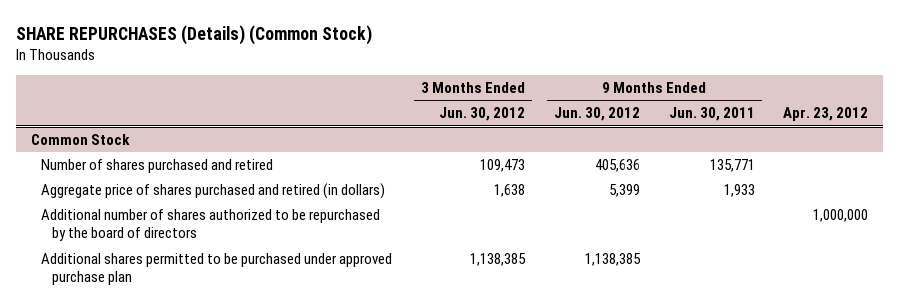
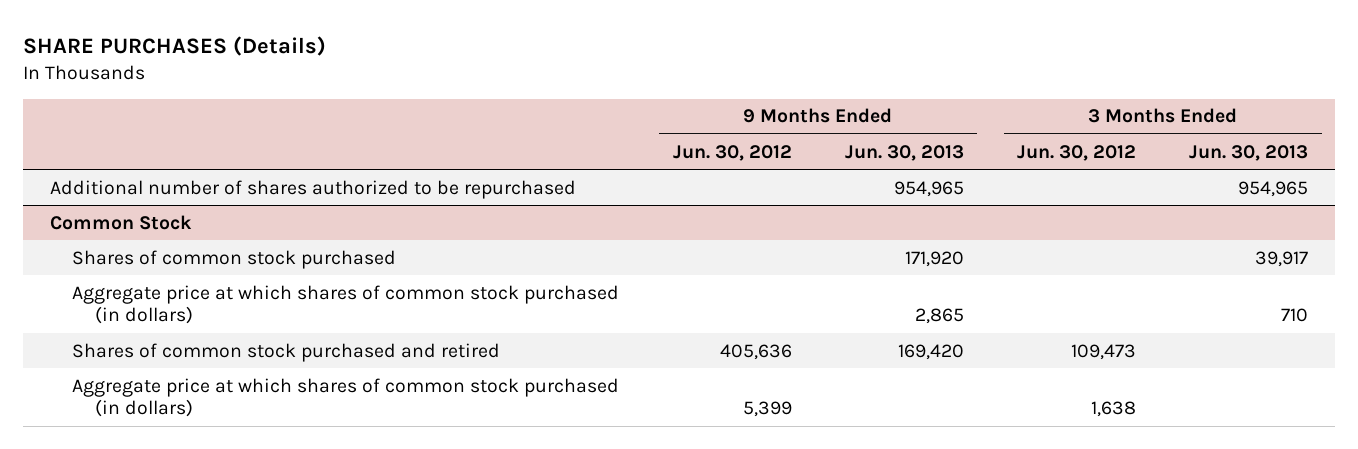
[16,24,373,45] SHARE REPURCHASES (Details) (Common Stock) -> [23,36,327,57] SHARE PURCHASES (Details)
[668,107,755,122] Jun. 30, 2011 -> none
[783,107,869,122] Apr. 23, 2012 -> none
none -> [844,144,964,161] Jun. 30, 2013
none -> [1189,144,1309,161] Jun. 30, 2013
none -> [50,179,577,199] Additional number of shares authorized to be repurchased
[41,209,381,242] Additional number of shares authorized to be repurchased by the board of directors -> none
[41,253,393,286] Additional shares permitted to be purchased under approved purchase plan -> none
none -> [72,249,397,269] Shares of common stock purchased
none -> [72,284,620,325] Aggregate price at which shares of common stock purchased (in dollars)
[41,159,274,174] Number of shares purchased and retired -> [72,342,501,362] Shares of common stock purchased and retired
[41,183,386,200] Aggregate price of shares purchased and retired (in dollars) -> [72,377,620,418] Aggregate price at which shares of common stock purchased (in dollars)

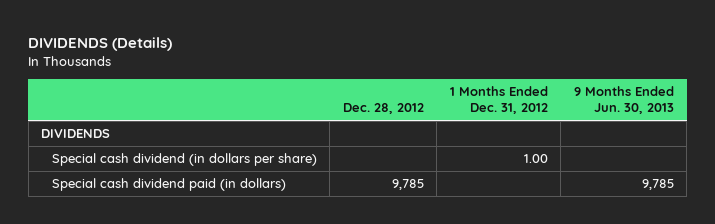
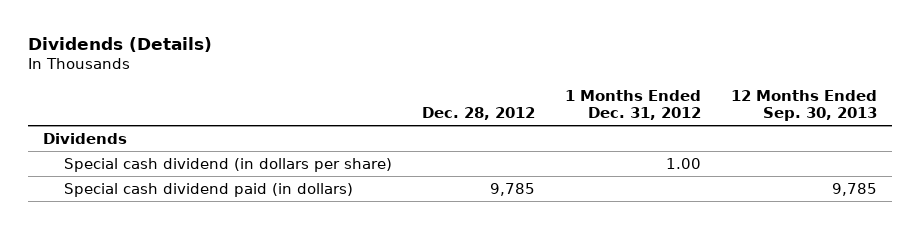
[28,37,173,52] DIVIDENDS (Details) -> [27,36,212,52] Dividends (Details)
[573,85,674,115] 9 Months Ended Jun. 30, 2013 -> none
none -> [730,90,877,122] 12 Months Ended Sep. 30, 2013
[41,129,111,139] DIVIDENDS -> [42,132,127,144] Dividends

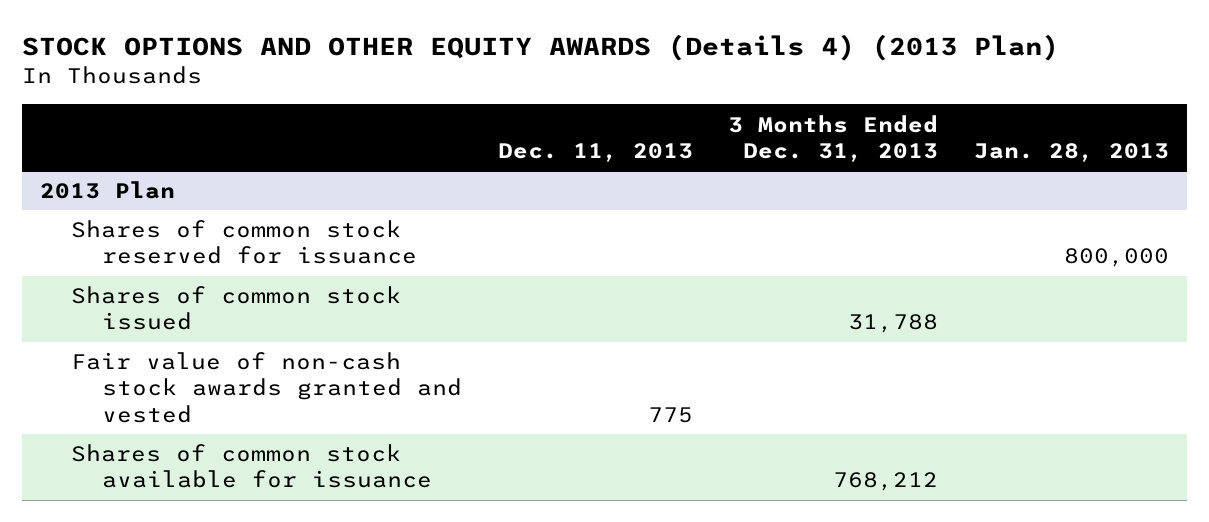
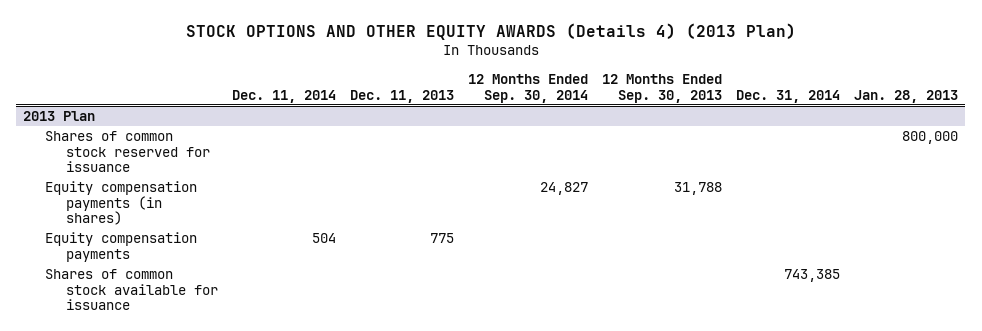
[728,114,939,162] 3 Months Ended Dec. 31, 2013 -> none
none -> [232,89,337,103] Dec. 11, 2014
none -> [468,73,589,103] 12 Months Ended Sep. 30, 2014
none -> [602,73,723,103] 12 Months Ended Sep. 30, 2013
none -> [736,89,841,103] Dec. 31, 2014
[70,286,401,331] Shares of common stock issued -> [44,180,197,226] Equity compensation payments (in shares)
[70,352,462,423] Fair value of non-cash stock awards granted and vested -> [44,231,197,262] Equity compensation payments

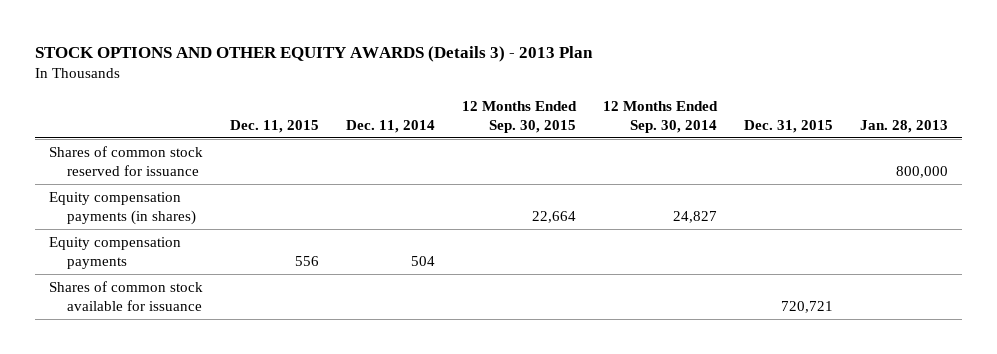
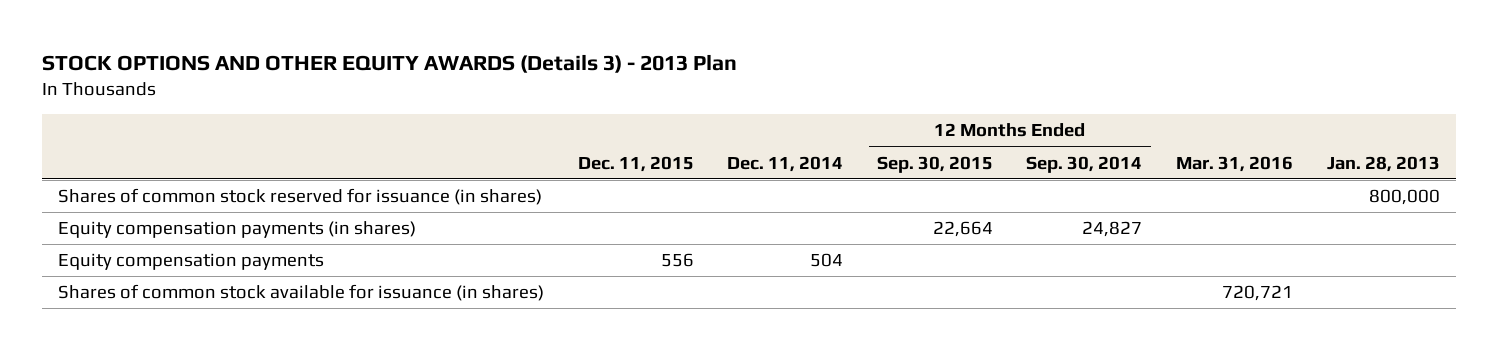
[744,119,834,133] Dec. 31, 2015 -> none
none -> [1176,155,1294,172] Mar. 31, 2016
[48,145,203,176] Shares of common stock reserved for issuance -> [58,188,543,206] Shares of common stock reserved for issuance (in shares)
[48,280,203,311] Shares of common stock available for issuance -> [58,284,545,302] Shares of common stock available for issuance (in shares)

